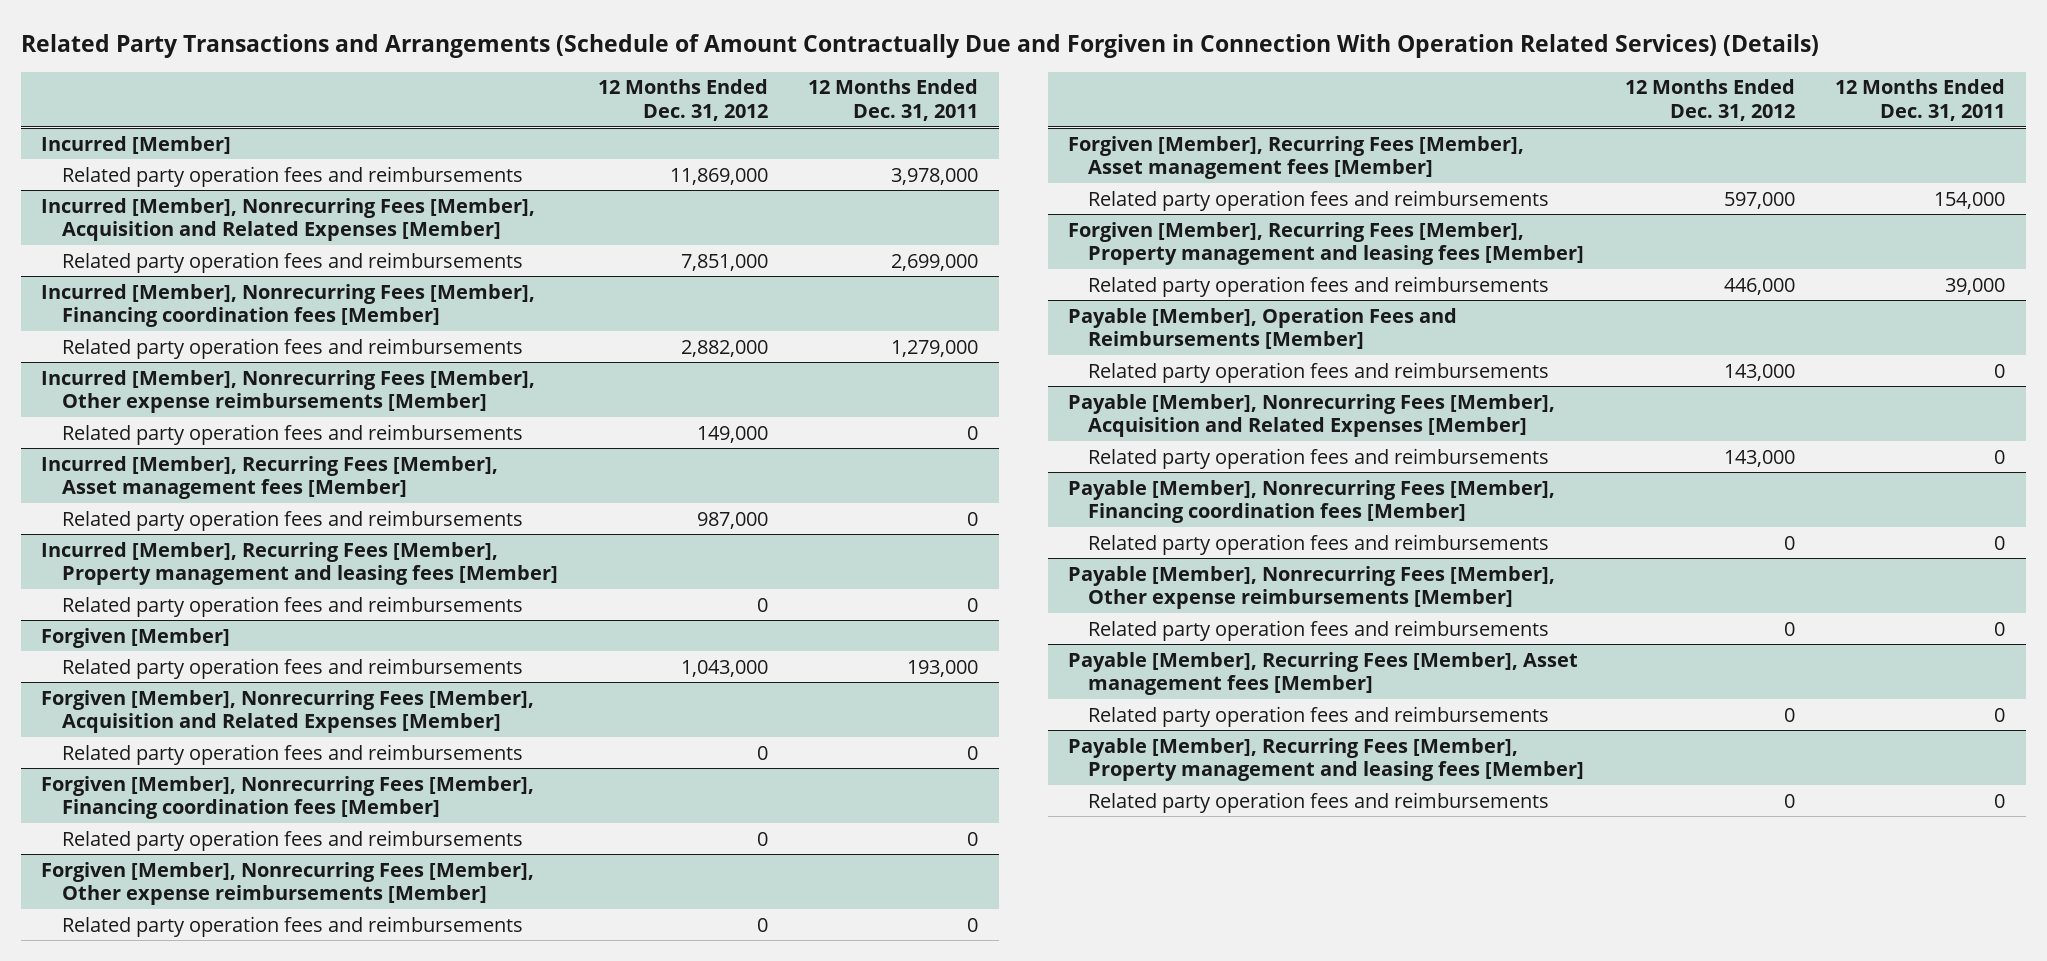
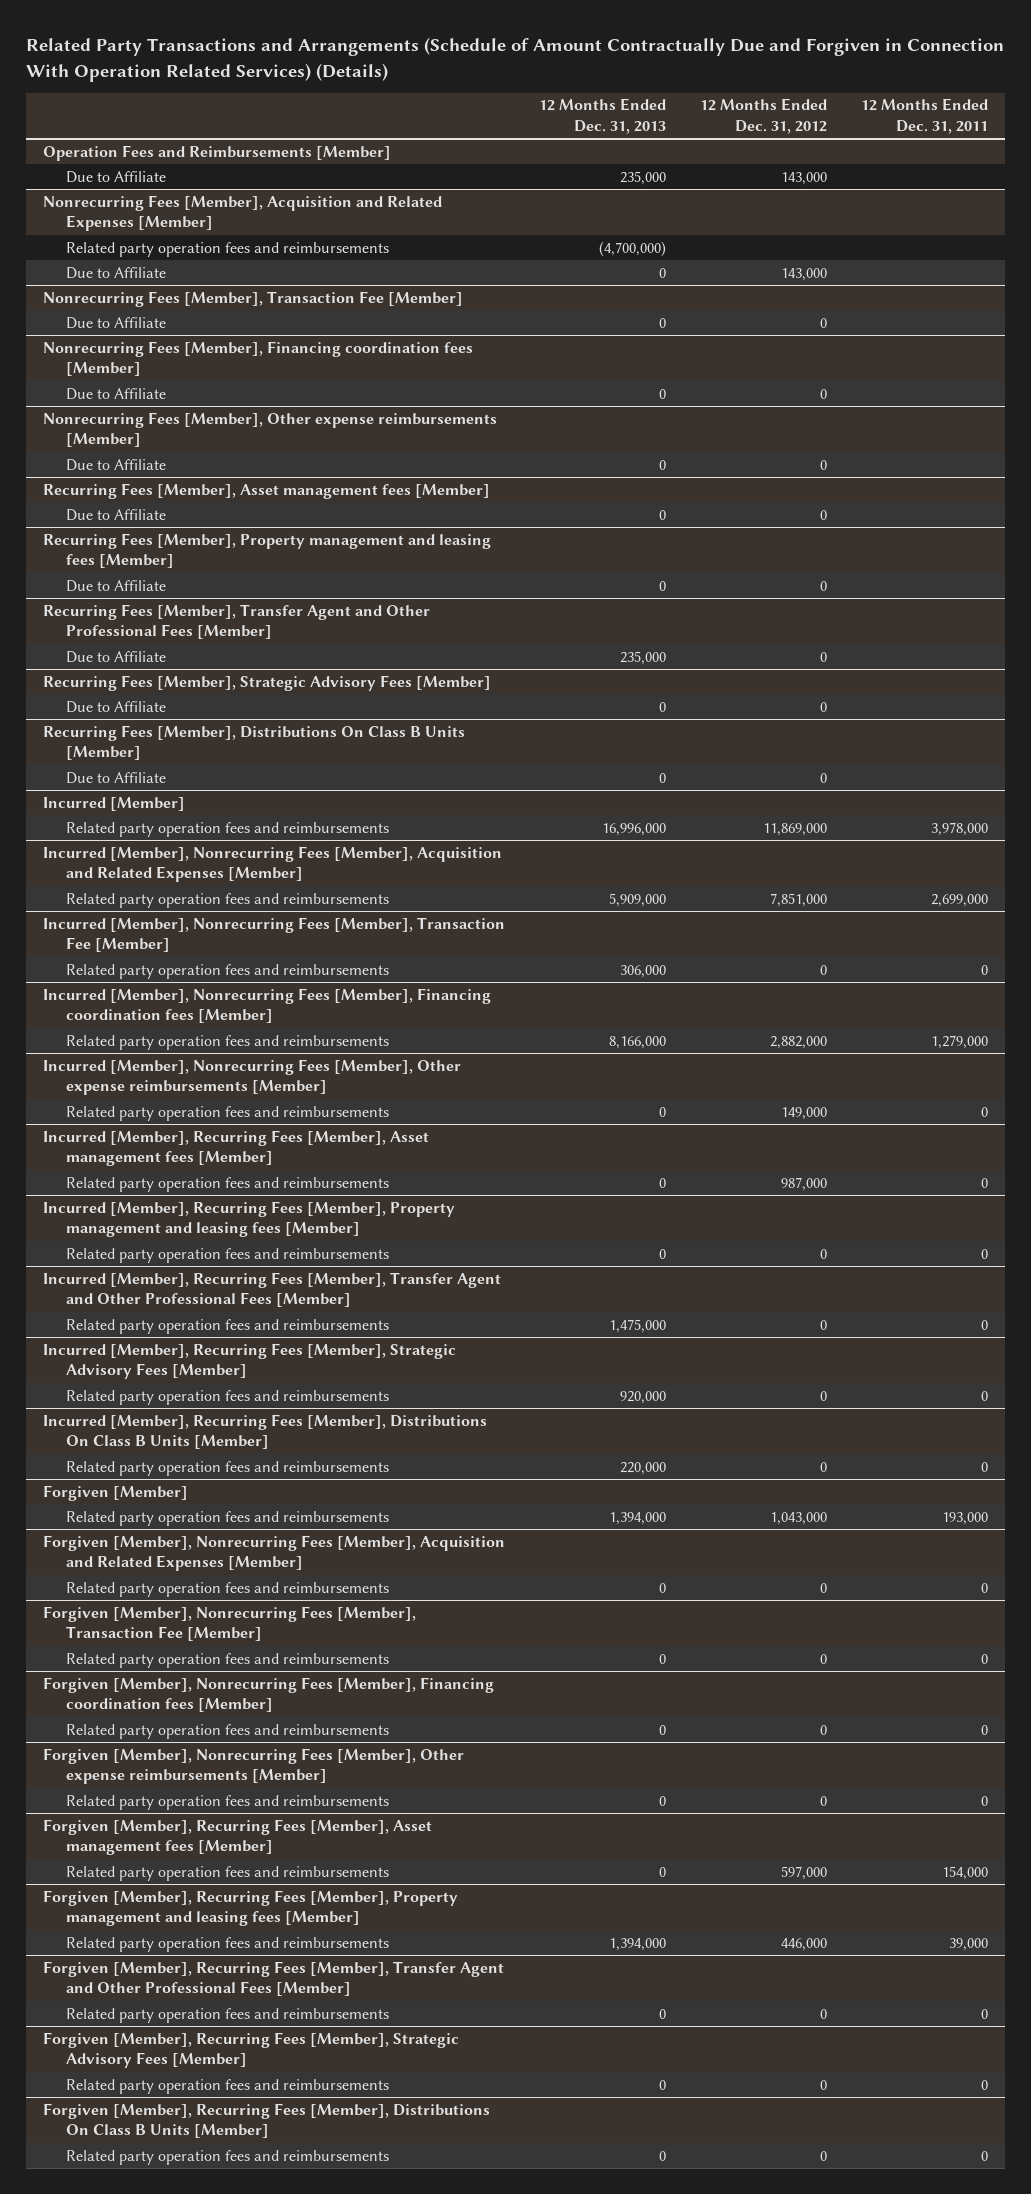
none -> [539,98,667,135] 12 Months Ended Dec. 31, 2013
none -> [43,144,392,161] Operation Fees and Reimbursements [Member]
none -> [65,170,166,183] Due to Affiliate
none -> [43,194,443,232] Nonrecurring Fees [Member], Acquisition and Related Expenses [Member]
none -> [65,241,389,257] Related party operation fees and reimbursements
none -> [65,266,166,279] Due to Affiliate
none -> [43,290,464,307] Nonrecurring Fees [Member], Transaction Fee [Member]
none -> [65,316,166,329] Due to Affiliate
none -> [43,340,474,377] Nonrecurring Fees [Member], Financing coordination fees [Member]
none -> [65,387,166,400] Due to Affiliate
none -> [43,411,498,448] Nonrecurring Fees [Member], Other expense reimbursements [Member]
none -> [65,458,166,471] Due to Affiliate
none -> [43,482,491,499] Recurring Fees [Member], Asset management fees [Member]
none -> [65,508,166,521] Due to Affiliate
none -> [43,532,492,569] Recurring Fees [Member], Property management and leasing fees [Member]
none -> [65,579,166,592] Due to Affiliate
none -> [43,603,431,640] Recurring Fees [Member], Transfer Agent and Other Professional Fees [Member]
none -> [65,650,166,663] Due to Affiliate
none -> [43,674,492,691] Recurring Fees [Member], Strategic Advisory Fees [Member]
none -> [65,700,166,713] Due to Affiliate
none -> [43,724,466,761] Recurring Fees [Member], Distributions On Class B Units [Member]
none -> [65,771,166,784] Due to Affiliate
none -> [43,916,506,953] Incurred [Member], Nonrecurring Fees [Member], Transaction Fee [Member]
none -> [65,963,389,979] Related party operation fees and reimbursements
none -> [43,1271,502,1308] Incurred [Member], Recurring Fees [Member], Transfer Agent and Other Professional Fees [Member]
none -> [65,1318,389,1334] Related party operation fees and reimbursements
none -> [43,1342,457,1380] Incurred [Member], Recurring Fees [Member], Strategic Advisory Fees [Member]
none -> [65,1389,389,1405] Related party operation fees and reimbursements
none -> [43,1413,488,1450] Incurred [Member], Recurring Fees [Member], Distributions On Class B Units [Member]
none -> [65,1460,389,1476] Related party operation fees and reimbursements
none -> [43,1605,417,1642] Forgiven [Member], Nonrecurring Fees [Member], Transaction Fee [Member]
none -> [65,1652,389,1668] Related party operation fees and reimbursements
[1068,307,1458,350] Payable [Member], Operation Fees and Reimbursements [Member] -> none
[1088,361,1550,383] Related party operation fees and reimbursements -> none
[1068,393,1556,438] Payable [Member], Nonrecurring Fees [Member], Acquisition and Related Expenses [Member] -> none
[1088,447,1550,469] Related party operation fees and reimbursements -> none
[1068,479,1556,524] Payable [Member], Nonrecurring Fees [Member], Financing coordination fees [Member] -> none
[1088,533,1550,555] Related party operation fees and reimbursements -> none
[1068,565,1556,610] Payable [Member], Nonrecurring Fees [Member], Other expense reimbursements [Member] -> none
none -> [43,1960,505,1997] Forgiven [Member], Recurring Fees [Member], Transfer Agent and Other Professional Fees [Member]
[1068,651,1579,696] Payable [Member], Recurring Fees [Member], Asset management fees [Member] -> none
none -> [43,2031,460,2069] Forgiven [Member], Recurring Fees [Member], Strategic Advisory Fees [Member]
[1068,737,1585,782] Payable [Member], Recurring Fees [Member], Property management and leasing fees [Member] -> none
none -> [43,2102,491,2139] Forgiven [Member], Recurring Fees [Member], Distributions On Class B Units [Member]

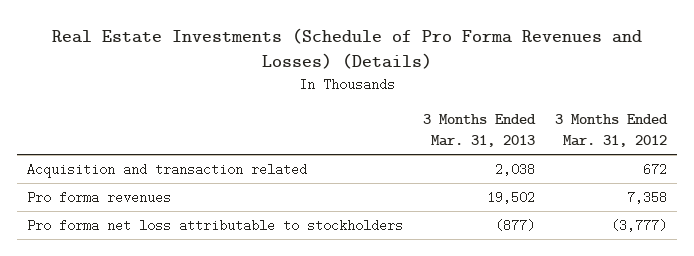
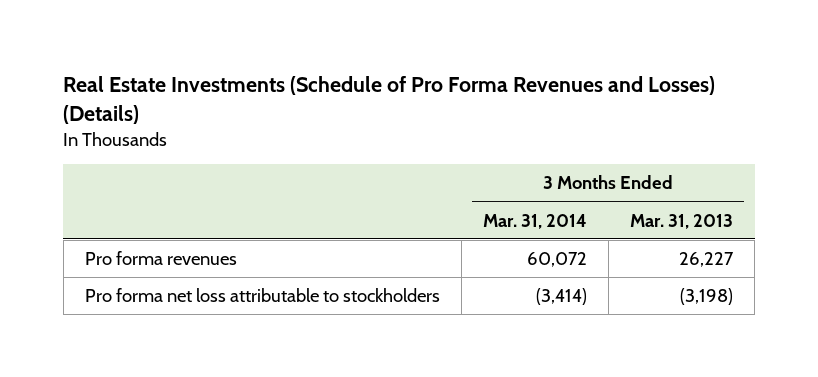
[555,114,669,148] 3 Months Ended Mar. 31, 2012 -> none
none -> [482,213,587,229] Mar. 31, 2014
[27,163,308,179] Acquisition and transaction related -> none
[487,191,536,205] 19,502 -> [679,252,735,268] 26,227
[495,219,536,233] (877) -> [680,288,734,306] (3,198)

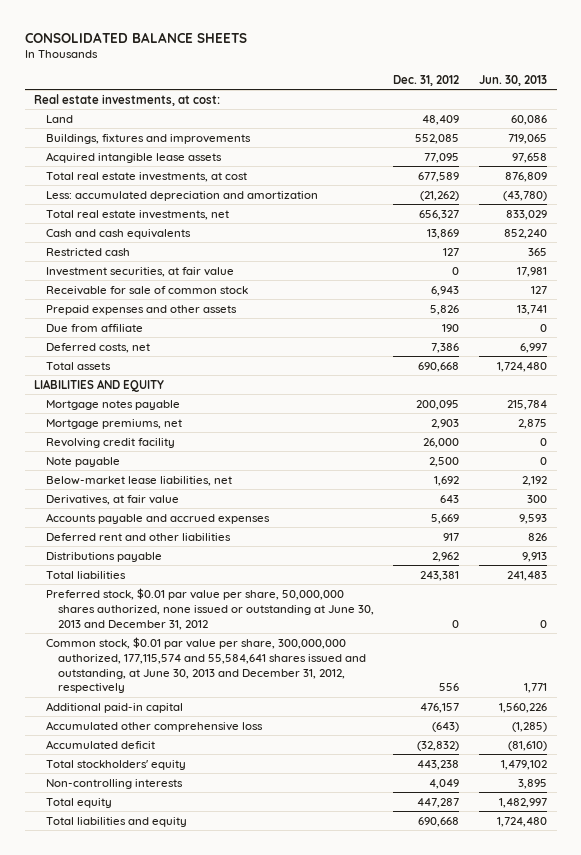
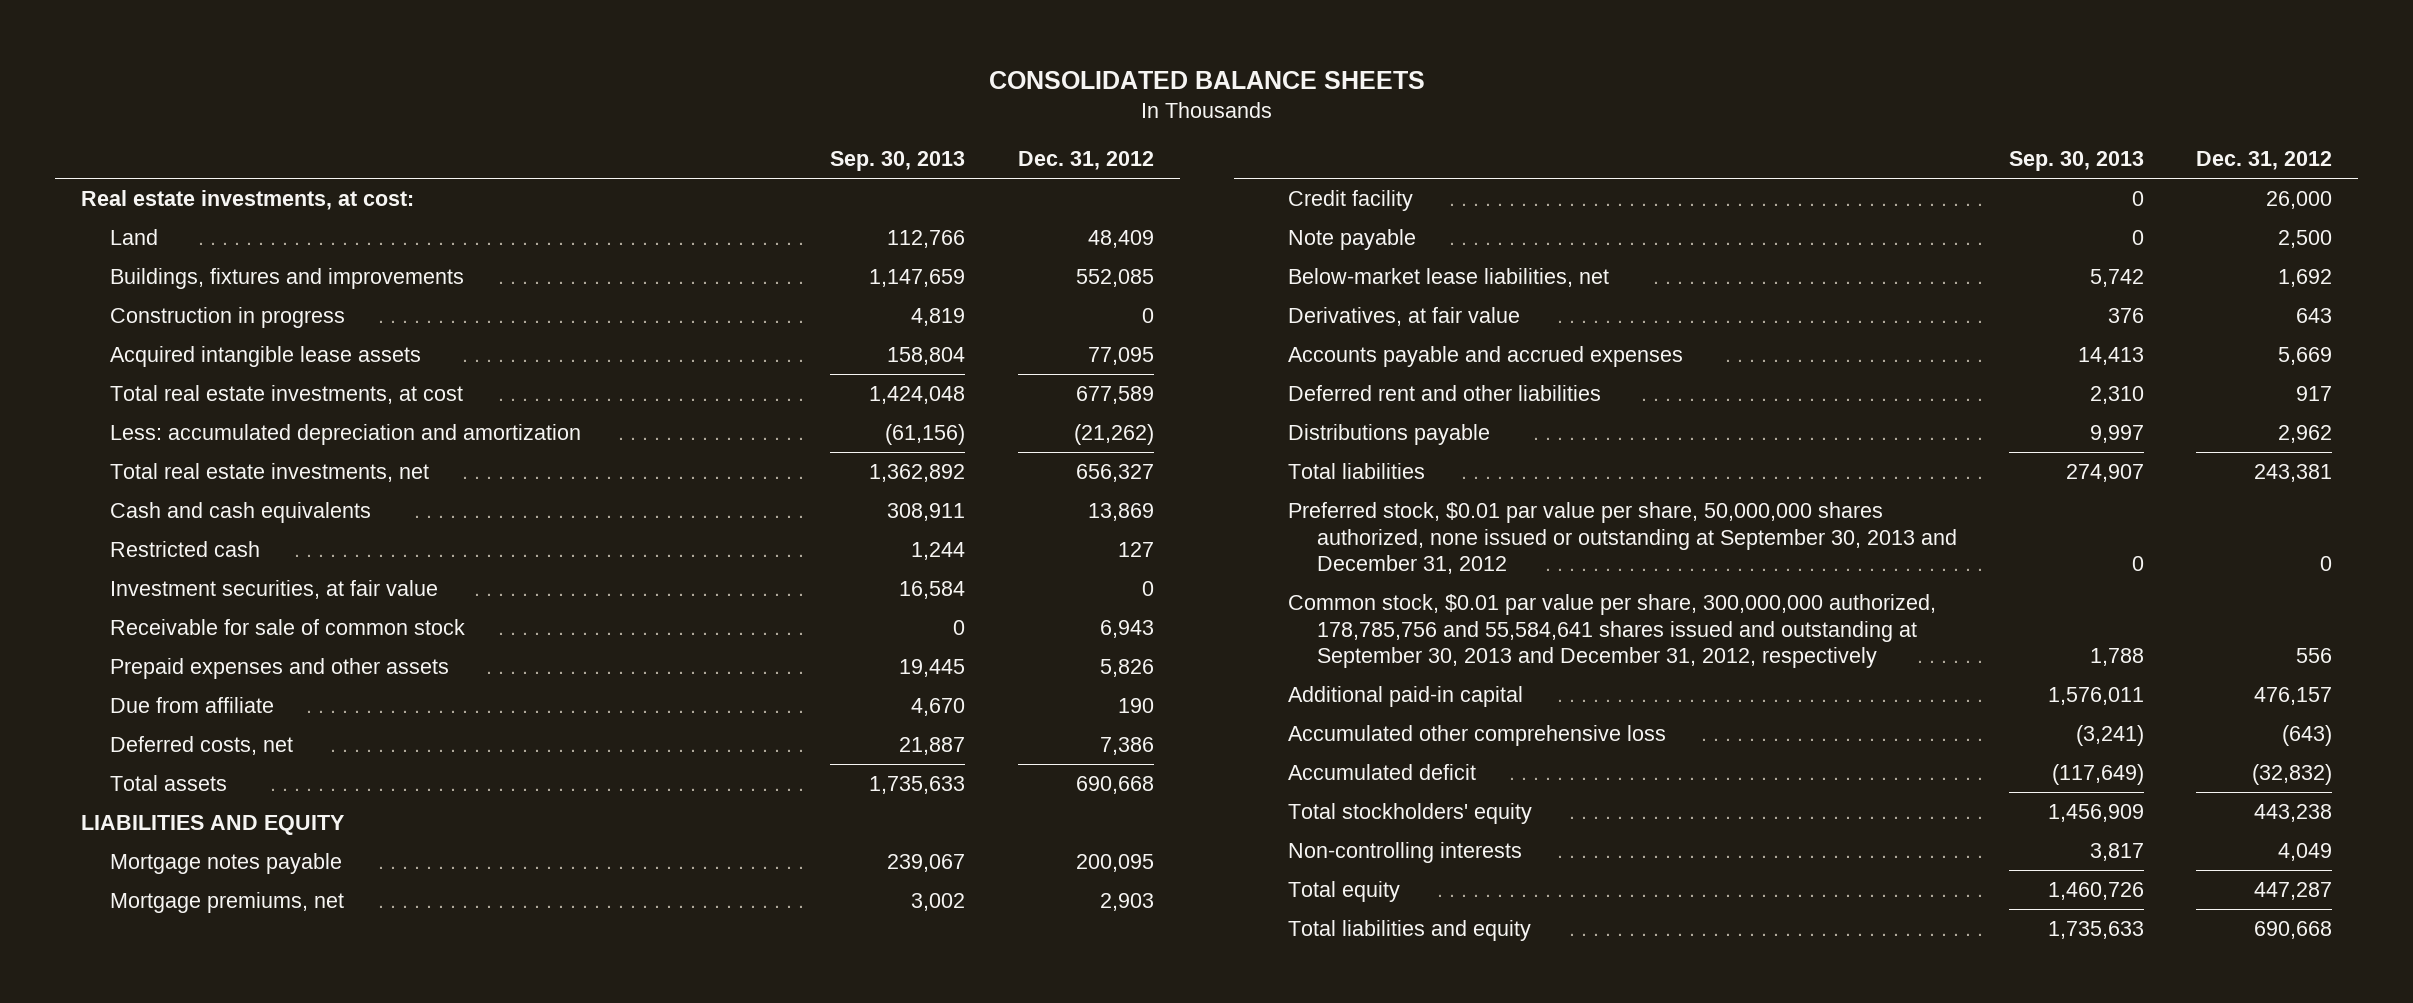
[479,74,548,86] Jun. 30, 2013 -> none
none -> [830,151,966,172] Sep. 30, 2013
none -> [109,306,345,328] Construction in progress
[46,437,176,448] Revolving credit facility -> [1288,189,1414,211] Credit facility
[46,587,374,630] Preferred stock, $0.01 par value per share, 50,000,000 shares authorized, none issued or outstanding at June 30, 2013 and December 31, 2012 -> [1288,501,1957,575] Preferred stock, $0.01 par value per share, 50,000,000 shares authorized, none issued or outstanding at September 30, 2013 and December 31, 2012
[46,636,366,694] Common stock, $0.01 par value per share, 300,000,000 authorized, 177,115,574 and 55,584,641 shares issued and outstanding, at June 30, 2013 and December 31, 2012, respectively -> [1288,593,1937,669] Common stock, $0.01 par value per share, 300,000,000 authorized, 178,785,756 and 55,584,641 shares issued and outstanding at September 30, 2013 and December 31, 2012, respectively

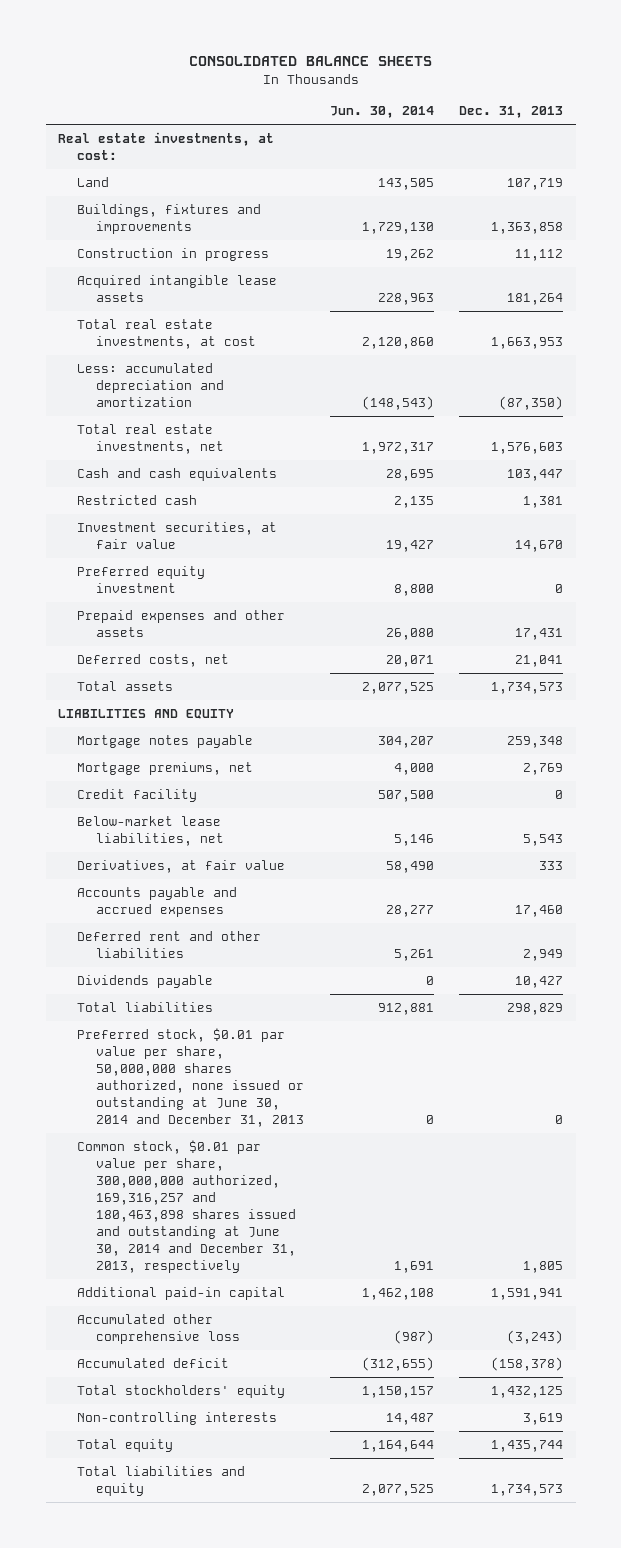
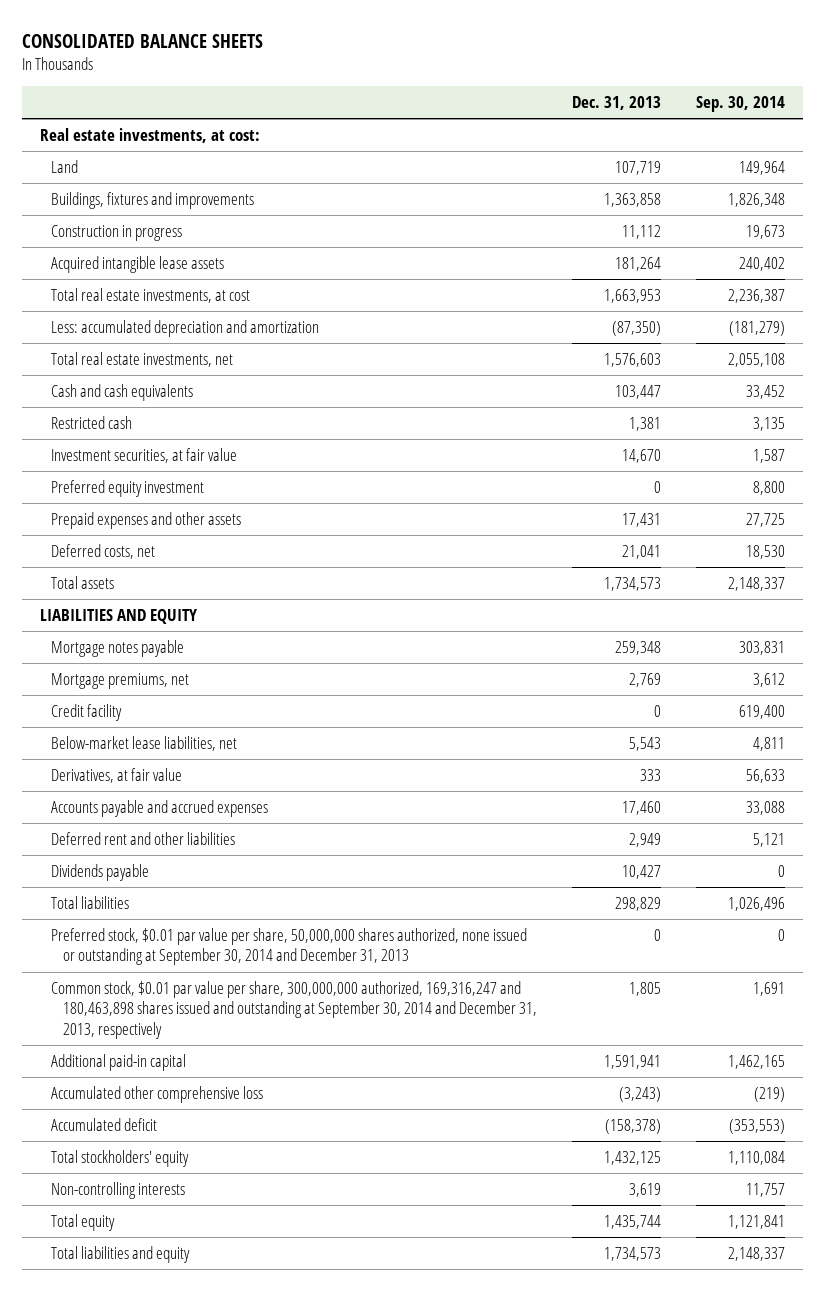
[329,106,434,119] Jun. 30, 2014 -> none
none -> [696,95,786,112] Sep. 30, 2014
[77,1028,305,1128] Preferred stock, $0.01 par value per share, 50,000,000 shares authorized, none issued or outstanding at June 30, 2014 and December 31, 2013 -> [51,927,528,966] Preferred stock, $0.01 par value per share, 50,000,000 shares authorized, none issued or outstanding at September 30, 2014 and December 31, 2013
[77,1140,297,1273] Common stock, $0.01 par value per share, 300,000,000 authorized, 169,316,257 and 180,463,898 shares issued and outstanding at June 30, 2014 and December 31, 2013, respectively -> [51,980,538,1039] Common stock, $0.01 par value per share, 300,000,000 authorized, 169,316,247 and 180,463,898 shares issued and outstanding at September 30, 2014 and December 31, 2013, respectively

